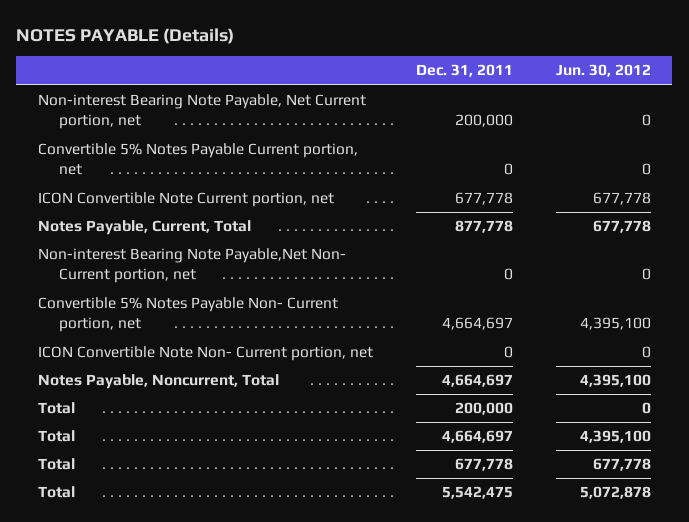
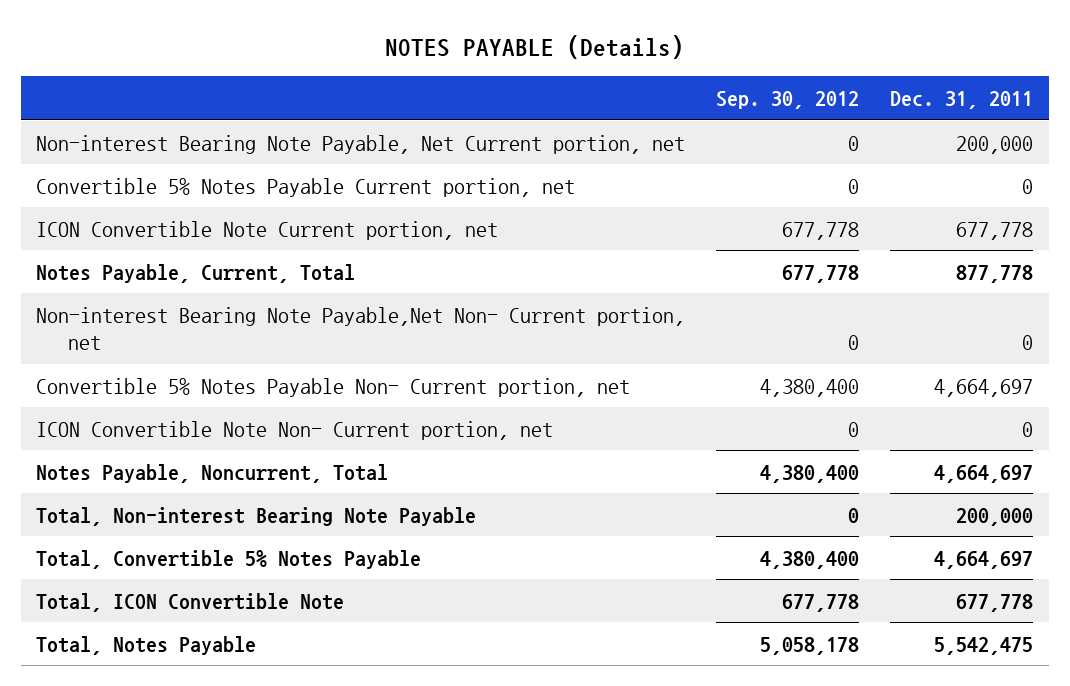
[555,64,651,78] Jun. 30, 2012 -> none
none -> [716,90,860,109] Sep. 30, 2012
[37,402,75,415] Total -> [36,506,477,526] Total, Non-interest Bearing Note Payable
[37,430,75,443] Total -> [36,549,422,569] Total, Convertible 5% Notes Payable
[37,458,75,471] Total -> [36,592,345,612] Total, ICON Convertible Note
[37,486,75,499] Total -> [36,635,257,655] Total, Notes Payable

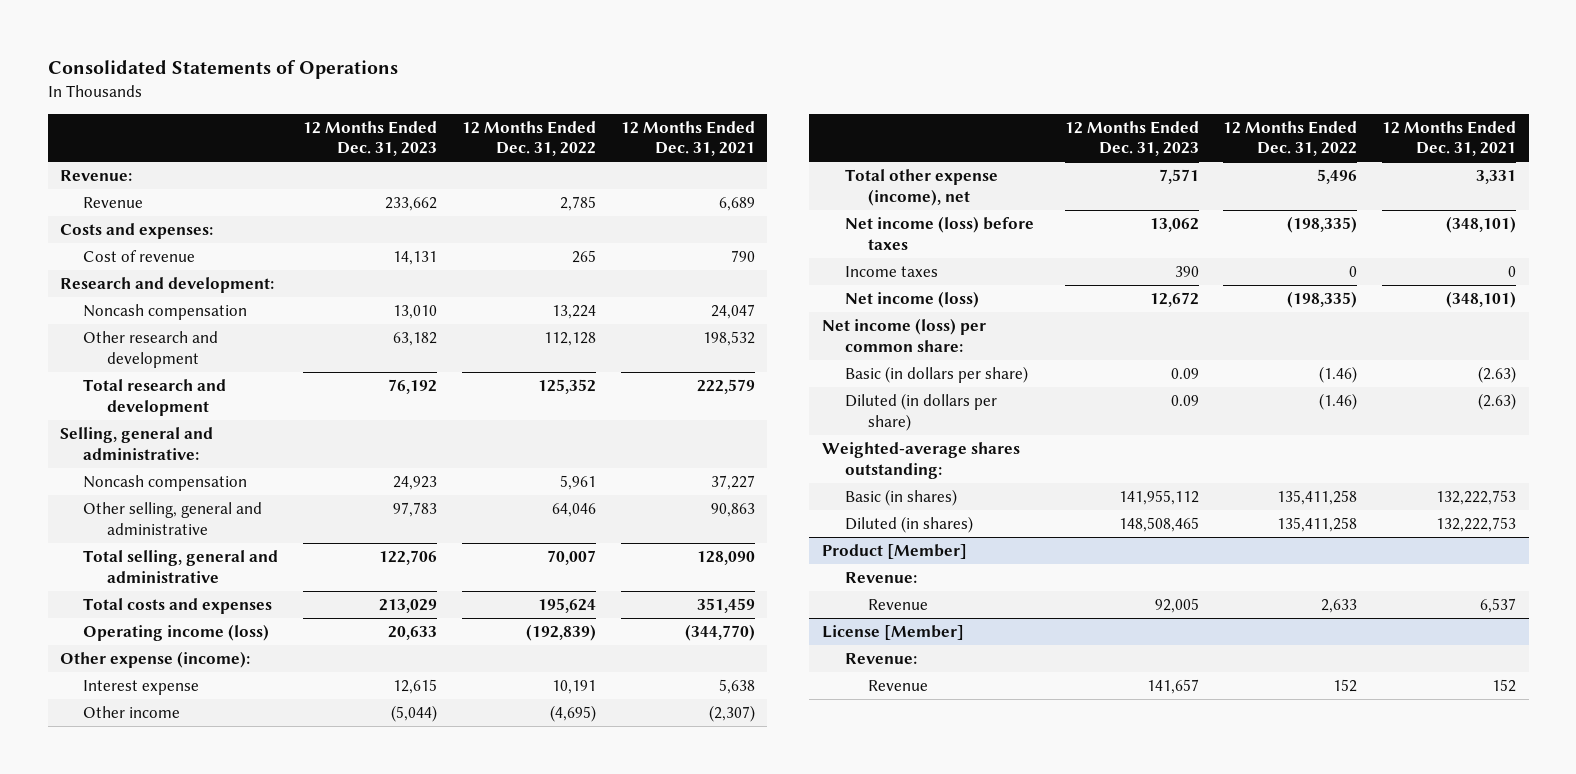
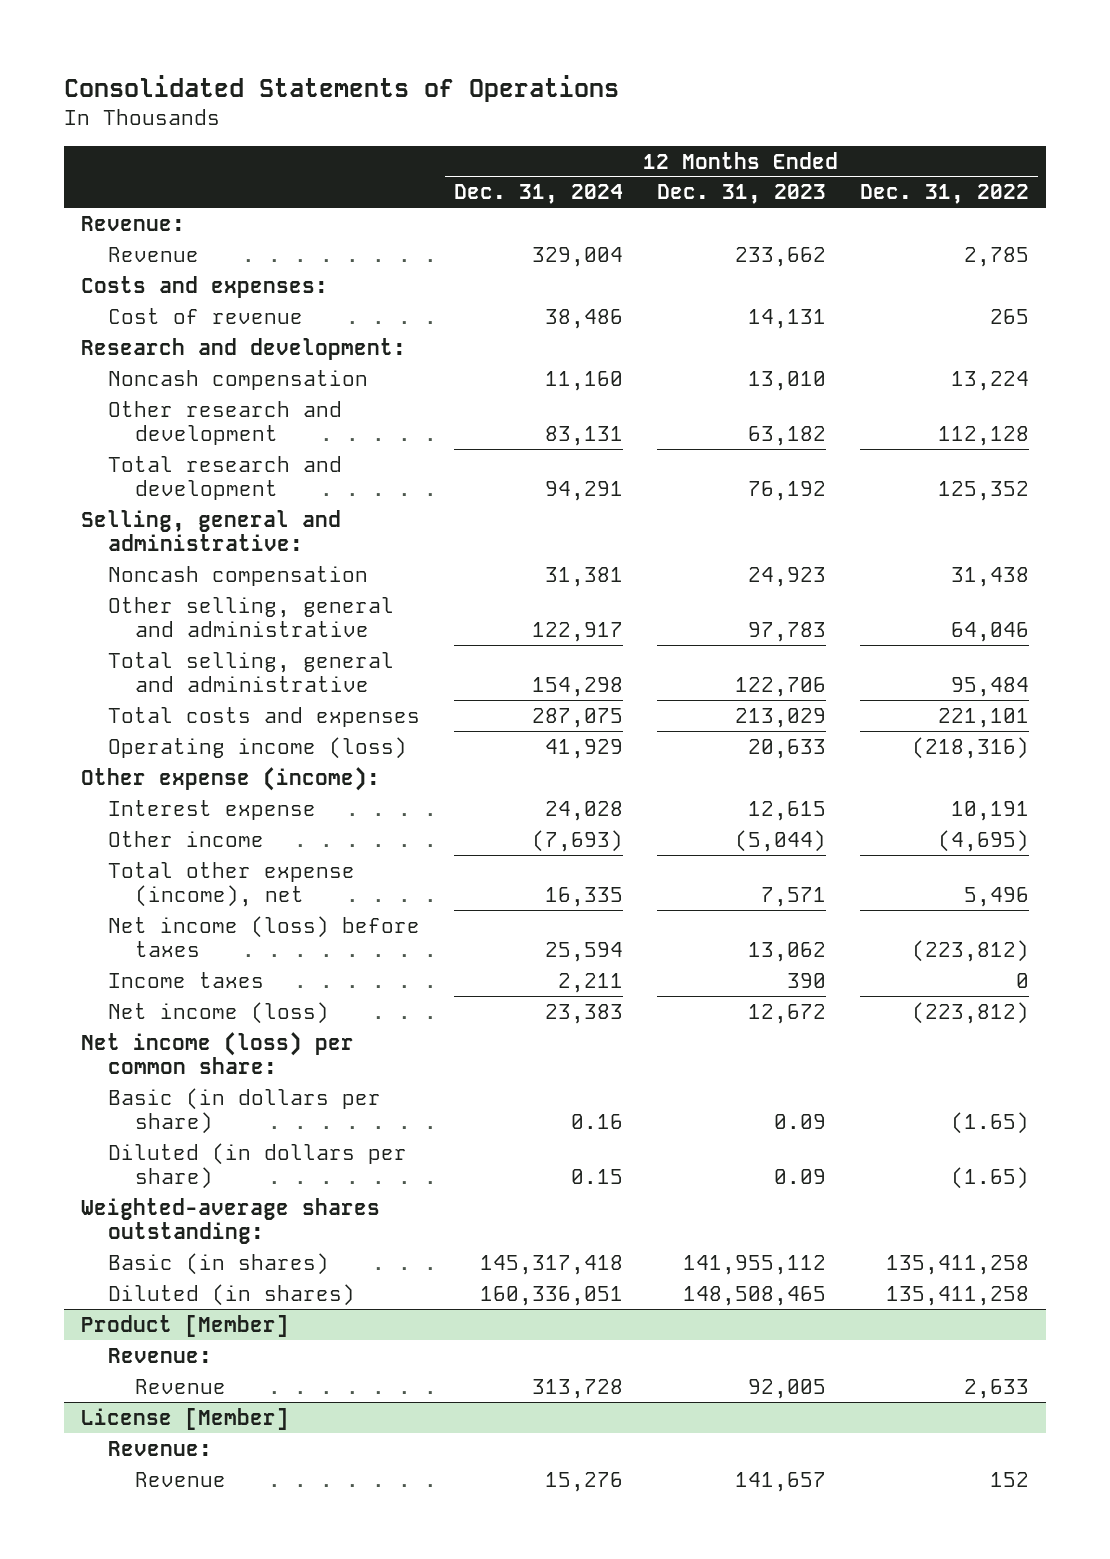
[620,120,755,157] 12 Months Ended Dec. 31, 2021 -> none
none -> [453,184,623,205] Dec. 31, 2024
[559,475,596,491] 5,961 -> [951,566,1030,587] 31,438
[546,550,596,566] 70,007 -> [951,676,1030,697] 95,484
[537,598,596,614] 195,624 -> [938,707,1030,728] 221,101
[525,624,596,642] (192,839) -> [912,736,1030,759] (218,316)
[1287,216,1358,234] (198,335) -> [912,939,1030,962] (223,812)
[1287,291,1358,309] (198,335) -> [912,1001,1030,1024] (223,812)
[1319,366,1358,384] (1.46) -> [951,1111,1030,1134] (1.65)
[1319,393,1358,411] (1.46) -> [951,1166,1030,1189] (1.65)

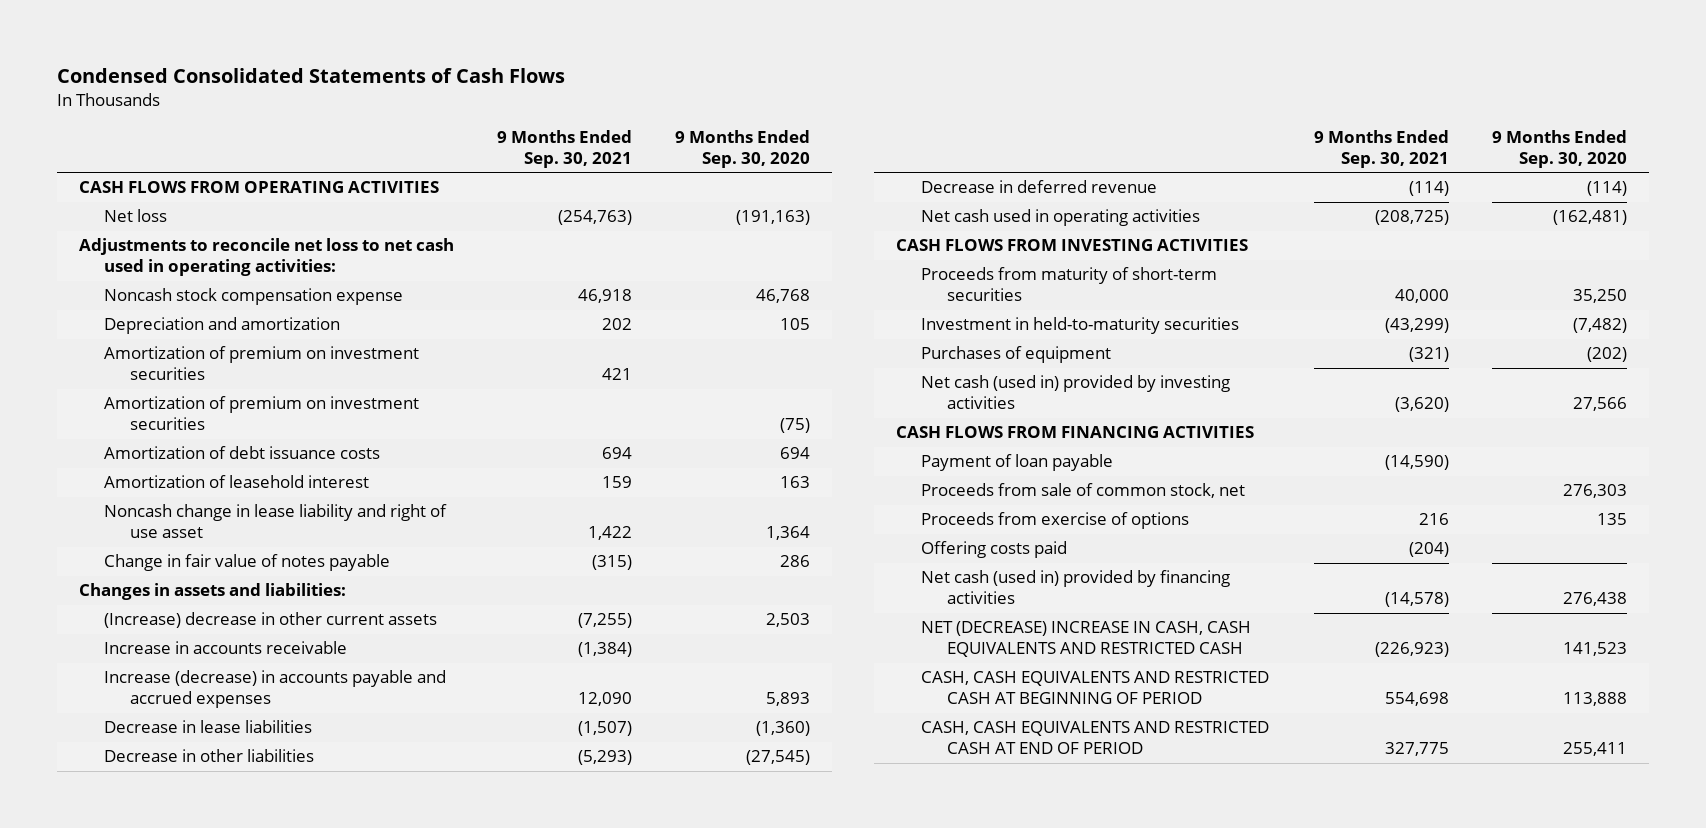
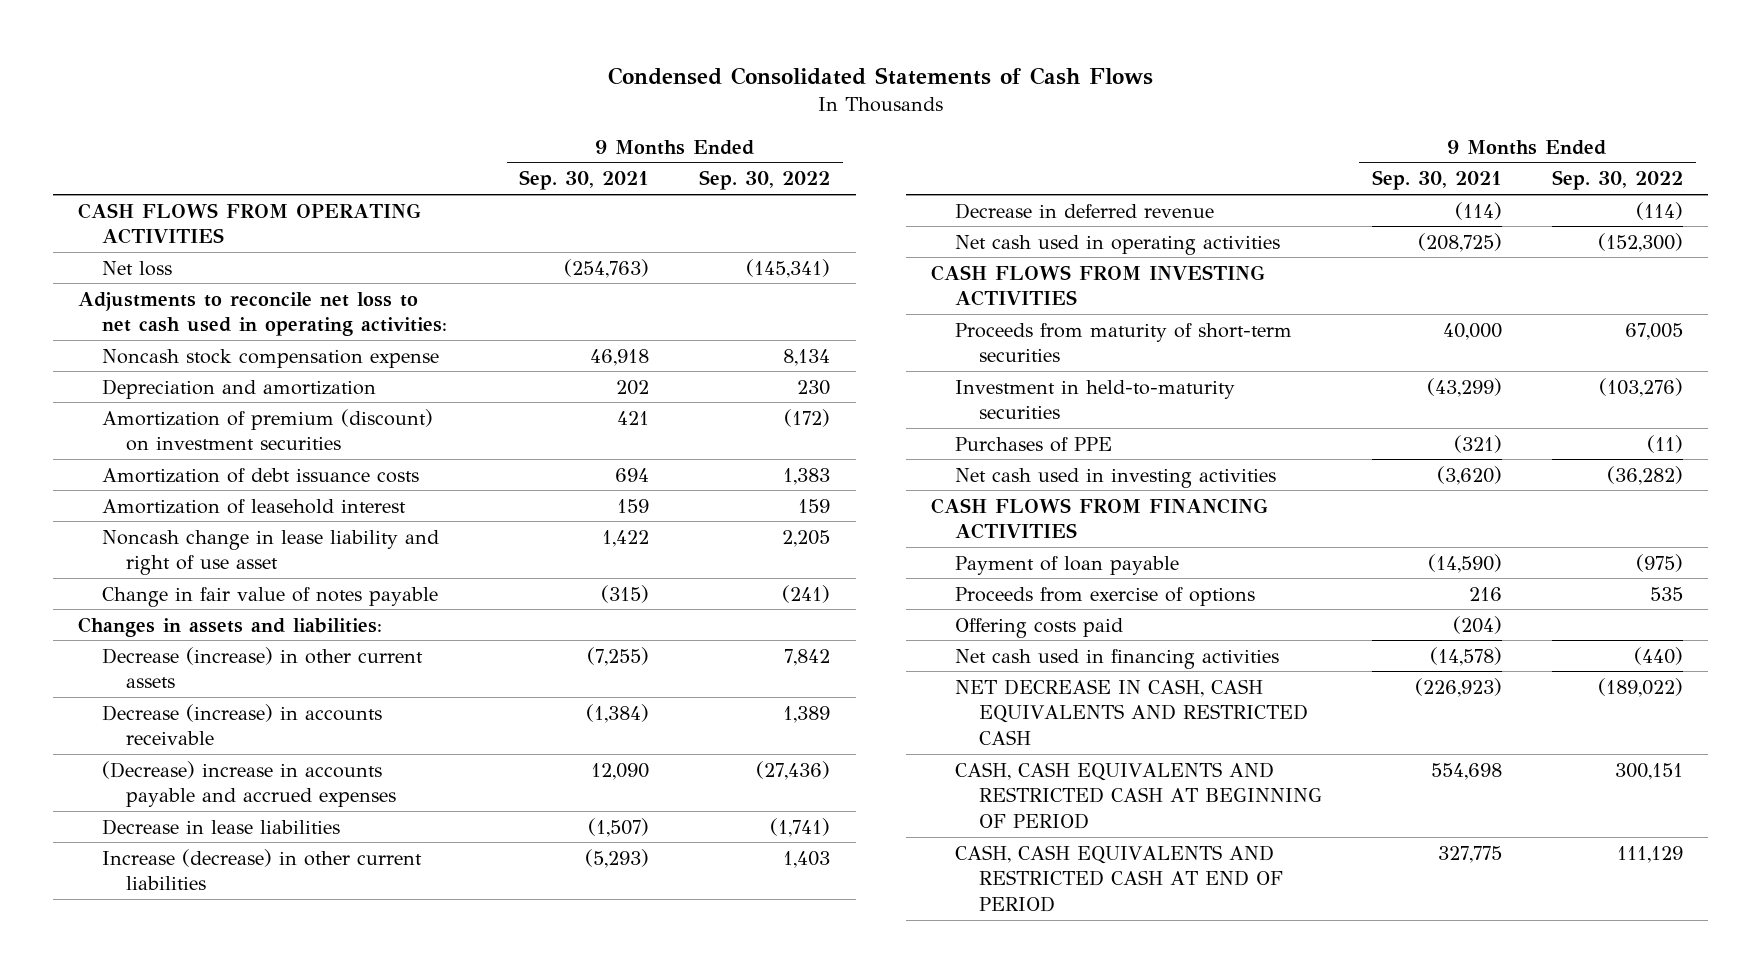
[675,129,811,169] 9 Months Ended Sep. 30, 2020 -> none
none -> [699,170,831,191] Sep. 30, 2022
[104,396,420,431] Amortization of premium on investment securities -> none
[104,346,420,381] Amortization of premium on investment securities -> [102,408,434,452] Amortization of premium (discount) on investment securities
[104,612,438,629] (Increase) decrease in other current assets -> [102,646,424,689] Decrease (increase) in other current assets
[104,641,348,655] Increase in accounts receivable -> [102,703,383,746] Decrease (increase) in accounts receivable
[104,670,447,709] Increase (decrease) in accounts payable and accrued expenses -> [102,760,396,808] (Decrease) increase in accounts payable and accrued expenses
[104,749,315,763] Decrease in other liabilities -> [102,848,423,891] Increase (decrease) in other current liabilities
[921,346,1112,364] Purchases of equipment -> [954,436,1112,452] Purchases of PPE
[921,375,1231,410] Net cash (used in) provided by investing activities -> [954,467,1276,488] Net cash used in investing activities
[921,483,1246,499] Proceeds from sale of common stock, net -> none
[921,570,1231,605] Net cash (used in) provided by financing activities -> [954,648,1279,669] Net cash used in financing activities
[921,621,1252,658] NET (DECREASE) INCREASE IN CASH, CASH EQUIVALENTS AND RESTRICTED CASH -> [954,678,1308,746] NET DECREASE IN CASH, CASH EQUIVALENTS AND RESTRICTED CASH

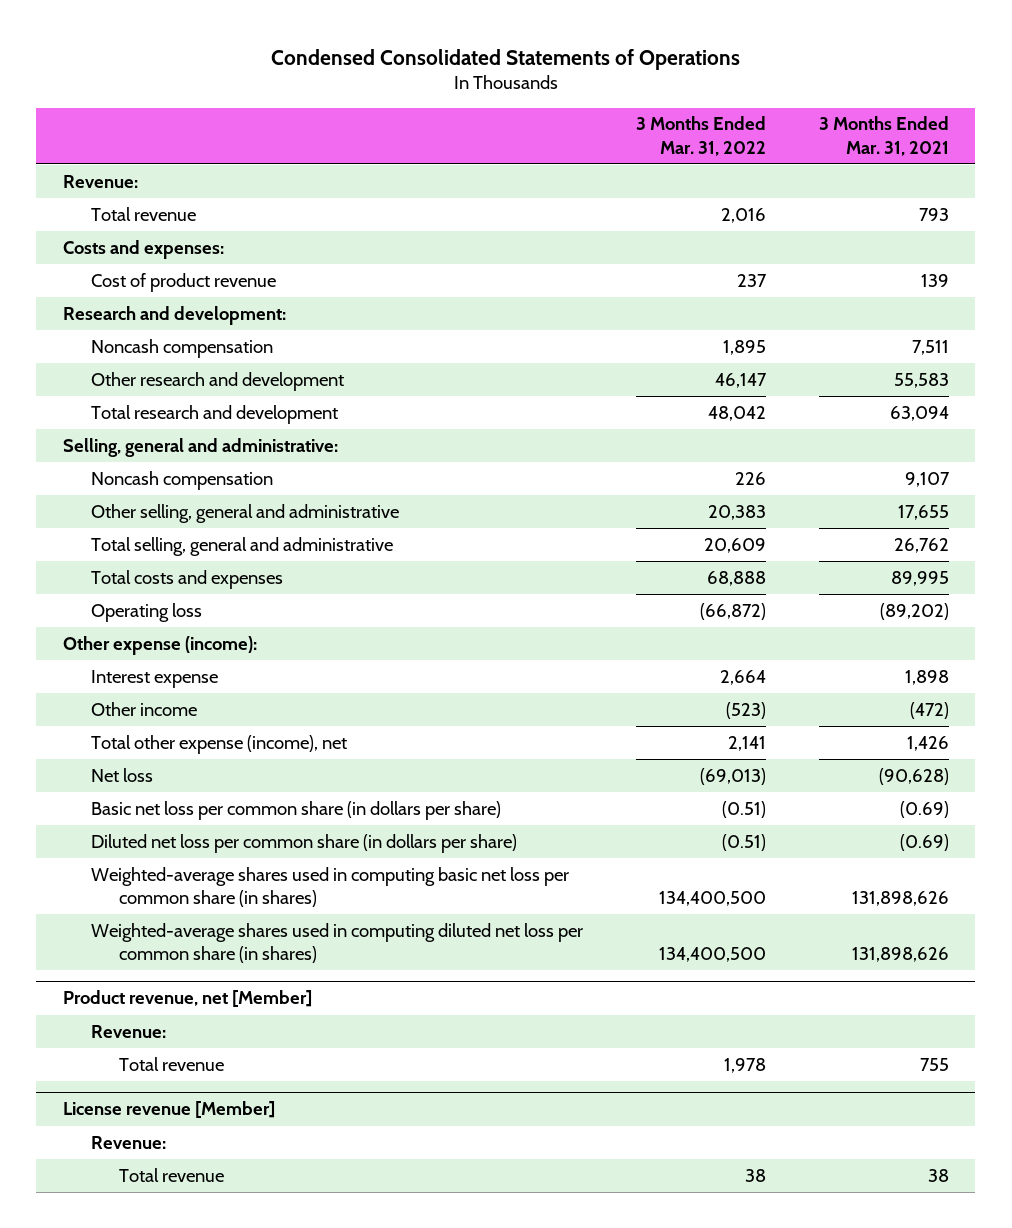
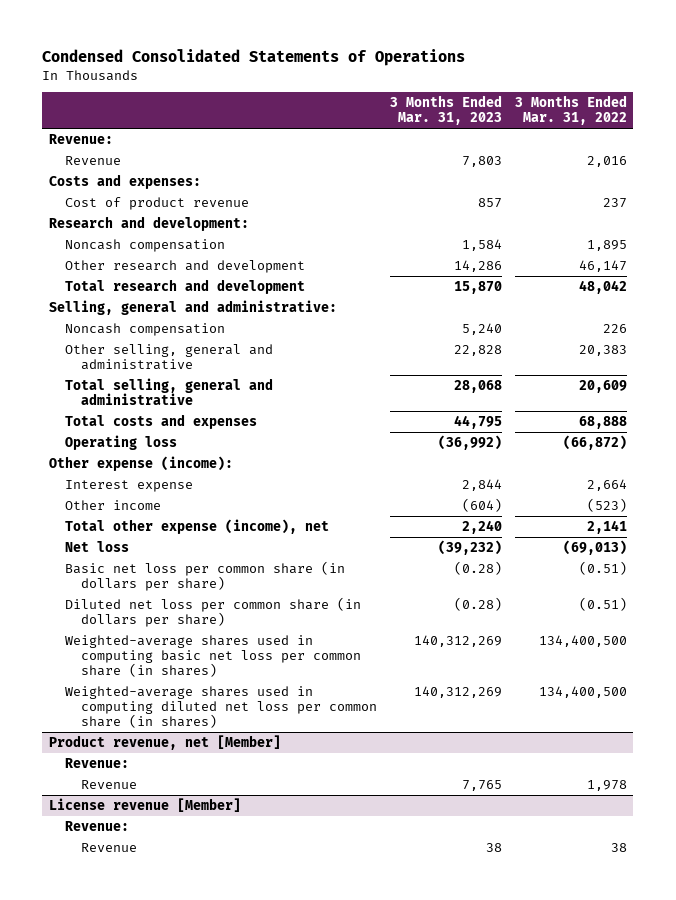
[818,116,949,156] 3 Months Ended Mar. 31, 2021 -> none
none -> [389,95,502,126] 3 Months Ended Mar. 31, 2023
[90,206,196,221] Total revenue -> [64,155,121,165] Revenue
[118,1056,224,1071] Total revenue -> [80,779,137,789] Revenue
[118,1167,224,1182] Total revenue -> [80,842,137,852] Revenue

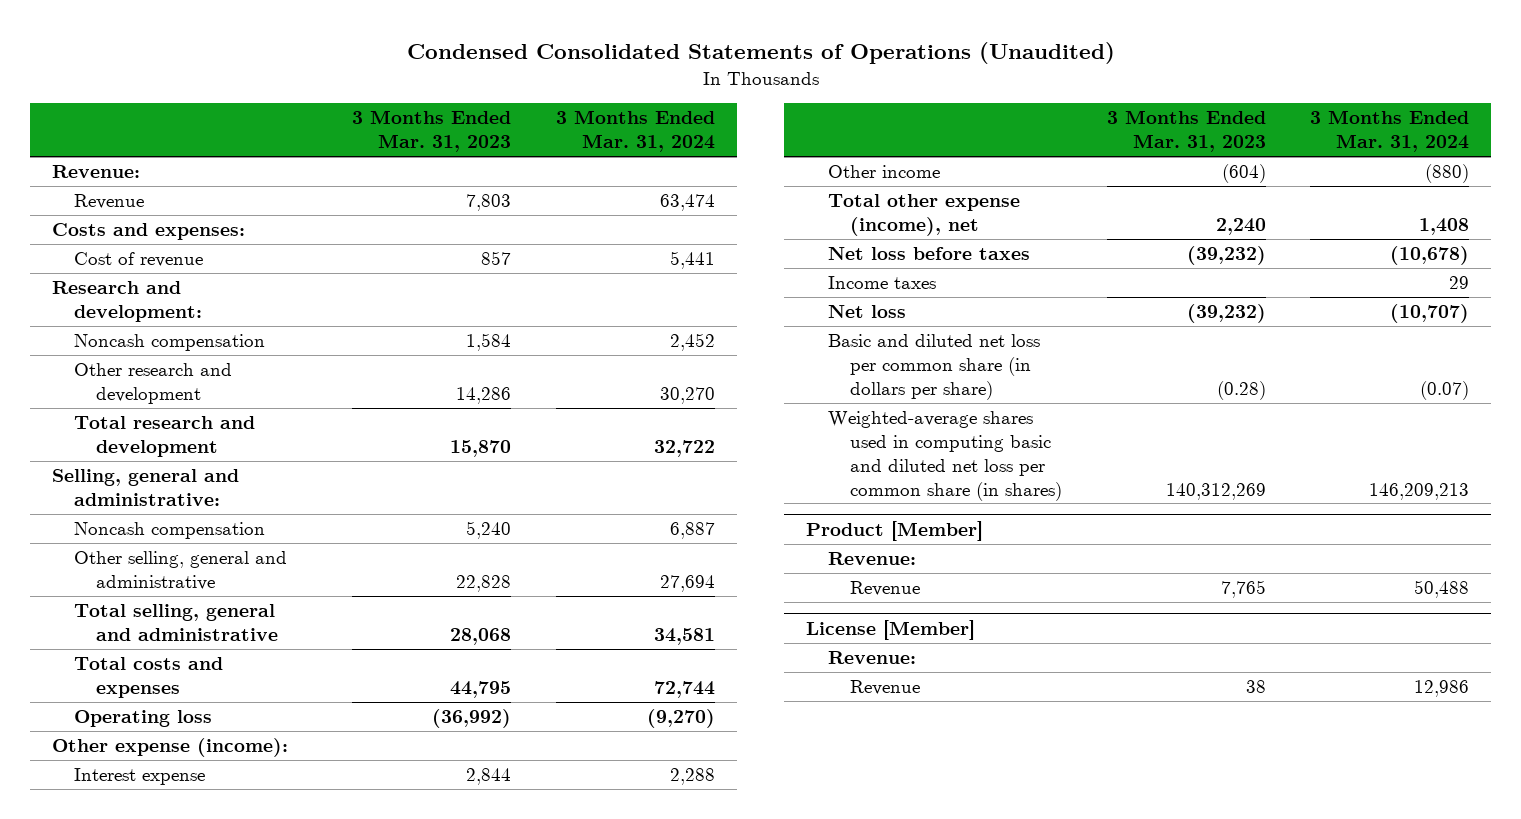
[42,49,466,67] Condensed Consolidated Statements of Operations -> [406,42,1115,65] Condensed Consolidated Statements of Operations (Unaudited)
[514,95,627,126] 3 Months Ended Mar. 31, 2022 -> none
none -> [555,110,715,153] 3 Months Ended Mar. 31, 2024
[64,196,249,210] Cost of product revenue -> [74,251,204,267] Cost of revenue
none -> [828,246,1031,260] Net loss before taxes
none -> [828,275,937,289] Income taxes
[64,596,361,627] Diluted net loss per common share (in dollars per share) -> none
[64,685,377,728] Weighted-average shares used in computing diluted net loss per common share (in shares) -> none
[64,560,345,591] Basic net loss per common share (in dollars per share) -> [828,333,1041,400] Basic and diluted net loss per common share (in dollars per share)
[64,634,361,677] Weighted-average shares used in computing basic net loss per common share (in shares) -> [828,410,1063,501] Weighted-average shares used in computing basic and diluted net loss per common share (in shares)
[48,734,281,750] Product revenue, net [Member] -> [806,520,984,541] Product [Member]
[48,797,241,812] License revenue [Member] -> [806,619,976,640] License [Member]

